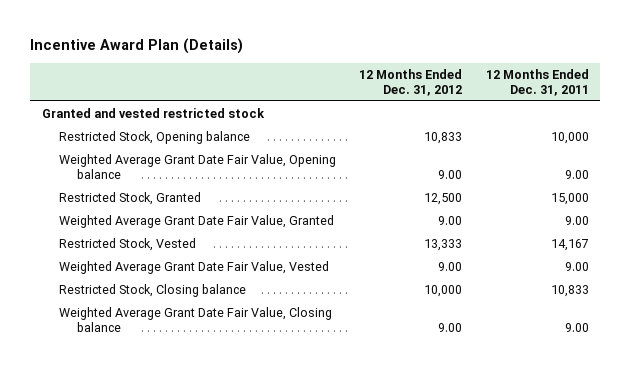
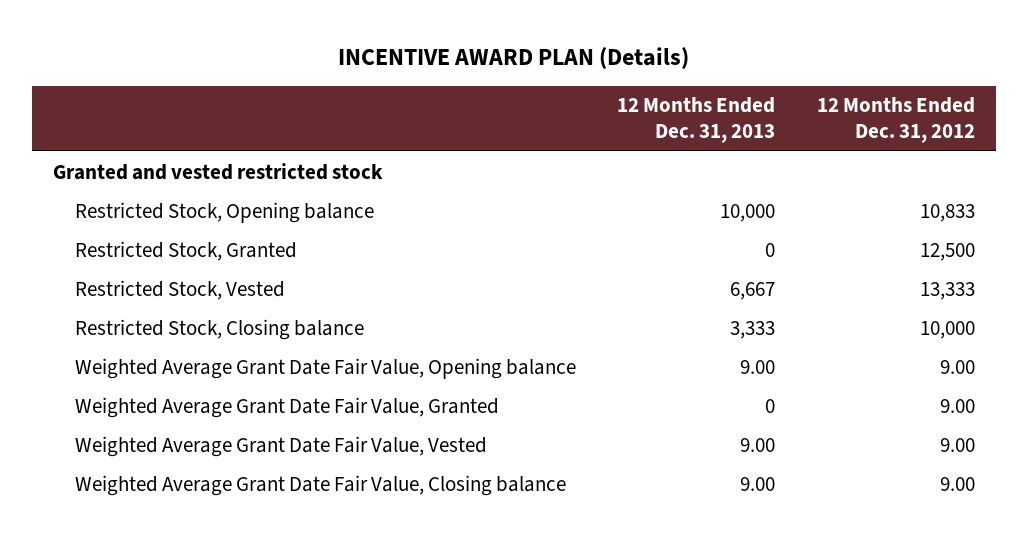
[30,37,244,54] Incentive Award Plan (Details) -> [337,46,689,69] INCENTIVE AWARD PLAN (Details)
[485,68,589,96] 12 Months Ended Dec. 31, 2011 -> none
none -> [617,97,776,144] 12 Months Ended Dec. 31, 2013
[59,154,337,180] Weighted Average Grant Date Fair Value, Opening balance -> [74,357,576,379] Weighted Average Grant Date Fair Value, Opening balance
[59,215,335,229] Weighted Average Grant Date Fair Value, Granted -> [74,396,499,418] Weighted Average Grant Date Fair Value, Granted
[59,261,330,275] Weighted Average Grant Date Fair Value, Vested -> [74,435,487,457] Weighted Average Grant Date Fair Value, Vested

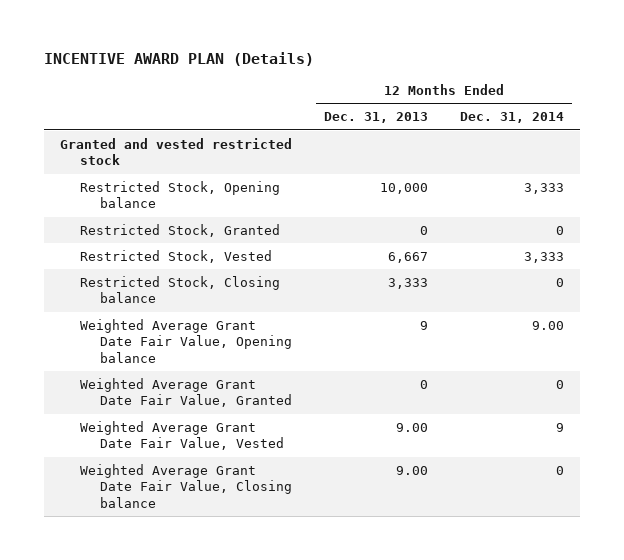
[816,97,975,144] 12 Months Ended Dec. 31, 2012 -> none
none -> [460,112,565,124] Dec. 31, 2014
[740,359,776,374] 9.00 -> [420,320,429,330] 9

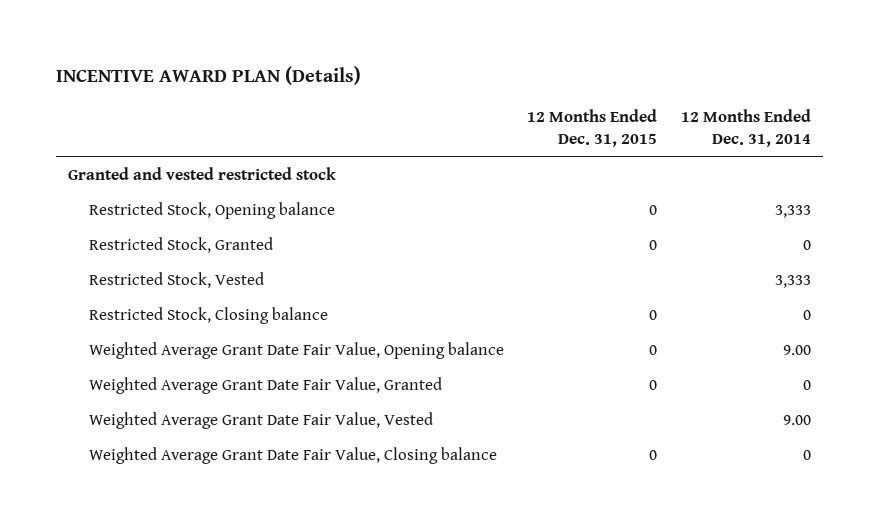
[324,112,429,124] Dec. 31, 2013 -> none
none -> [527,109,658,148] 12 Months Ended Dec. 31, 2015
[556,422,565,432] 9 -> [782,414,811,425] 9.00

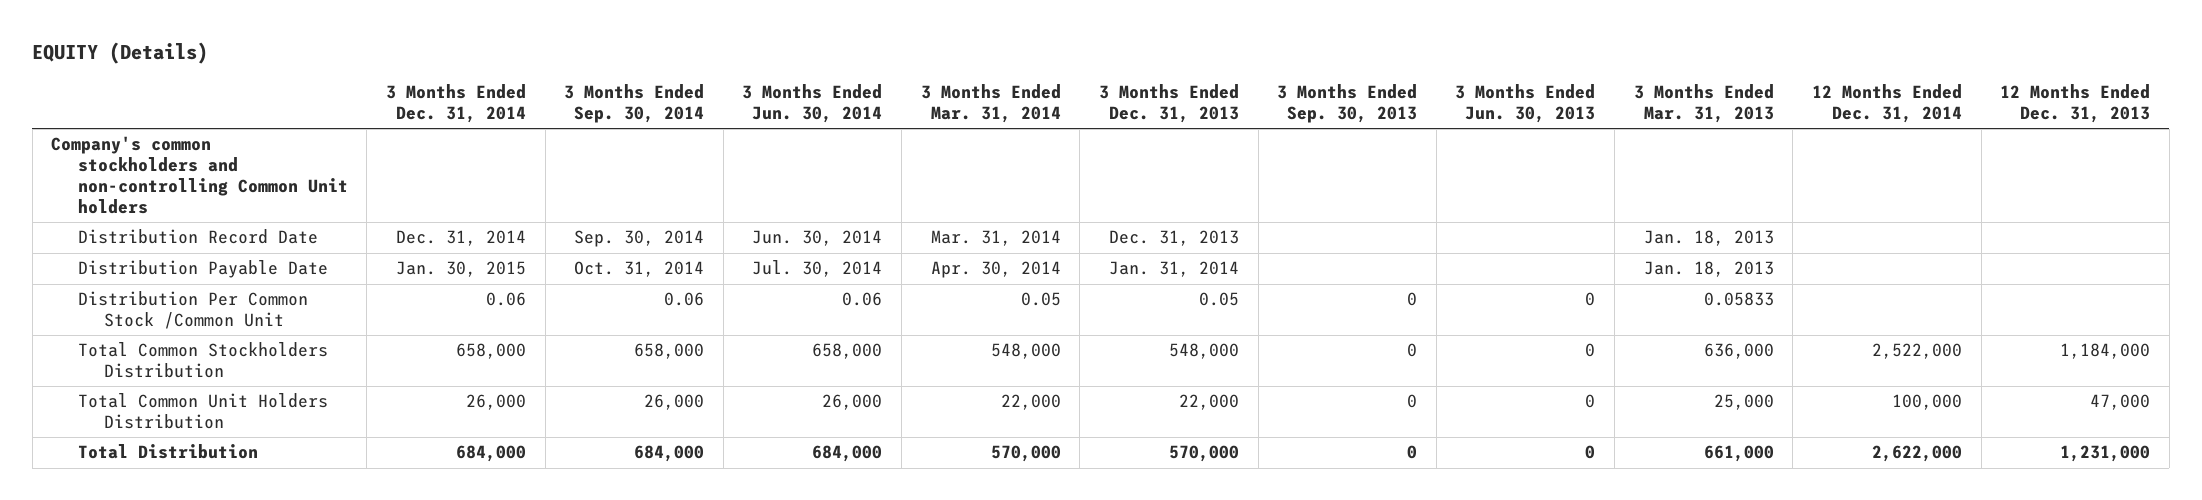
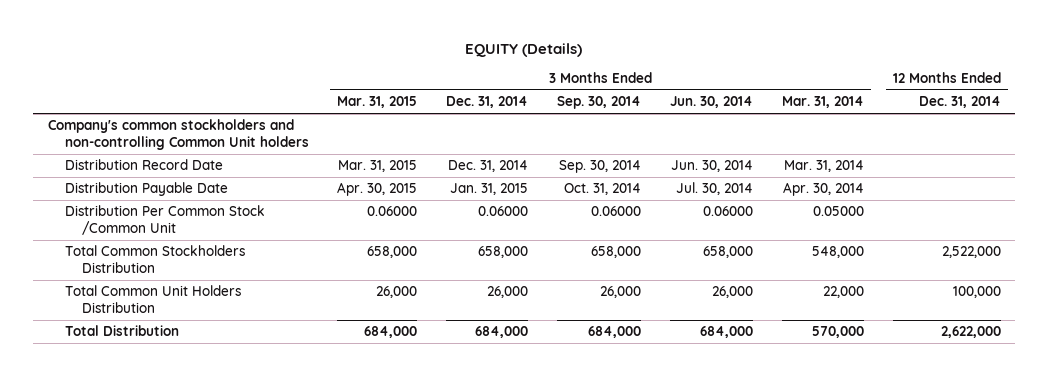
[1098,84,1239,123] 3 Months Ended Dec. 31, 2013 -> none
[1277,84,1418,123] 3 Months Ended Sep. 30, 2013 -> none
[1455,84,1596,123] 3 Months Ended Jun. 30, 2013 -> none
[1633,84,1774,123] 3 Months Ended Mar. 31, 2013 -> none
[2000,84,2151,123] 12 Months Ended Dec. 31, 2013 -> none
none -> [337,96,418,109] Mar. 31, 2015
[395,261,526,278] Jan. 30, 2015 -> [450,183,529,196] Jan. 31, 2015
[485,292,526,307] 0.06 -> [478,206,529,217] 0.06000
[664,292,705,307] 0.06 -> [591,206,642,217] 0.06000
[842,292,883,307] 0.06 -> [703,206,754,217] 0.06000
[1020,292,1061,307] 0.05 -> [813,206,865,217] 0.05000

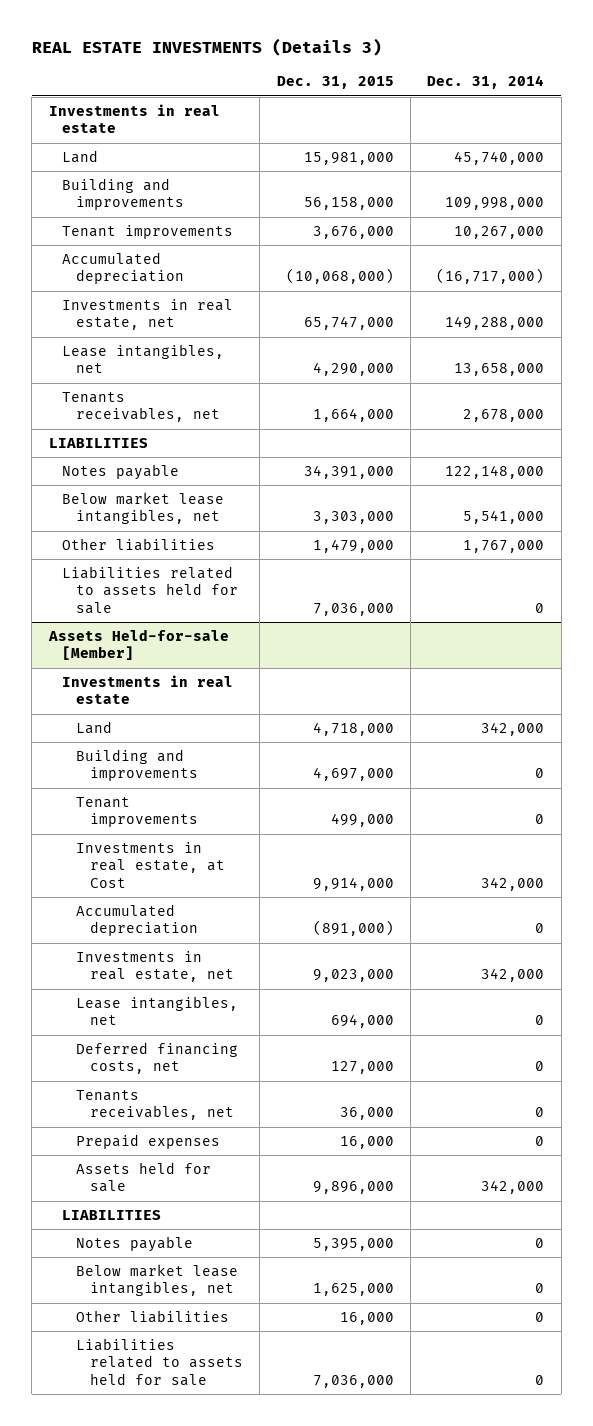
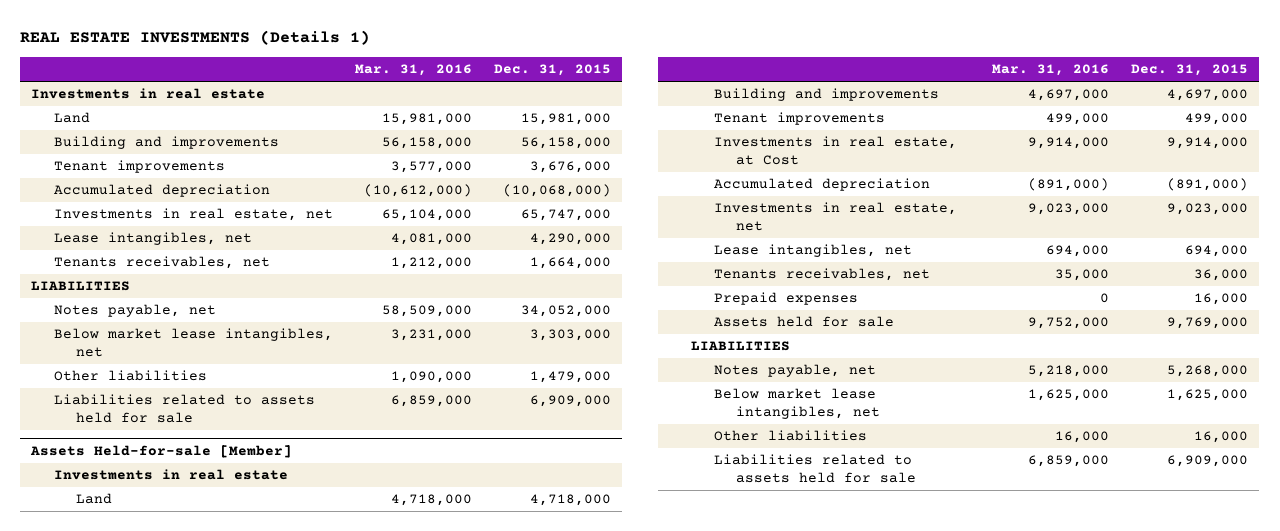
[31,38,382,57] REAL ESTATE INVESTMENTS (Details 3) -> [20,30,371,46] REAL ESTATE INVESTMENTS (Details 1)
[427,75,545,90] Dec. 31, 2014 -> none
none -> [354,64,472,77] Mar. 31, 2016
[62,463,180,480] Notes payable -> [53,304,216,318] Notes payable, net
[303,464,394,479] 34,391,000 -> [520,305,611,318] 34,052,000
[312,602,394,616] 7,036,000 -> [529,395,611,408] 6,909,000
[76,1041,239,1075] Deferred financing costs, net -> none
[312,1181,394,1195] 9,896,000 -> [1167,317,1249,330] 9,769,000
[76,1235,194,1252] Notes payable -> [713,364,876,378] Notes payable, net
[312,1237,394,1251] 5,395,000 -> [1167,365,1249,378] 5,268,000
[312,1374,394,1388] 7,036,000 -> [1167,455,1249,468] 6,909,000

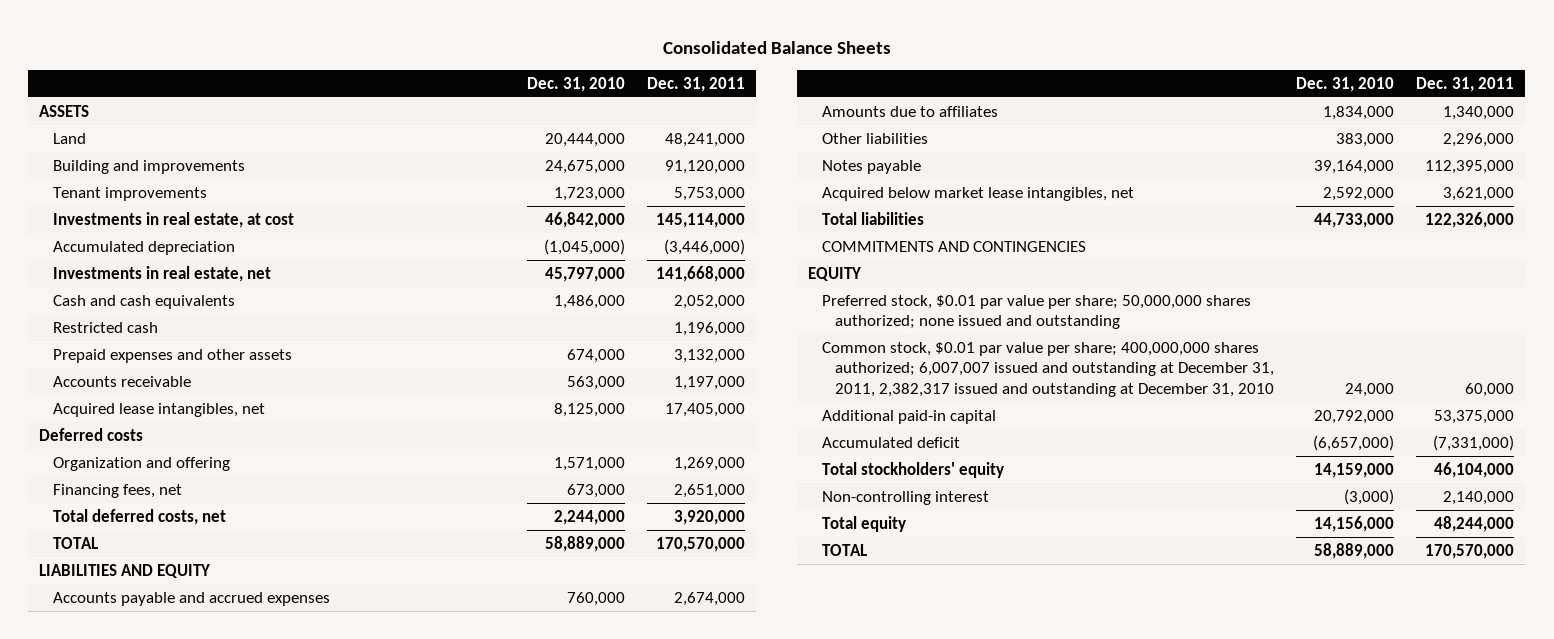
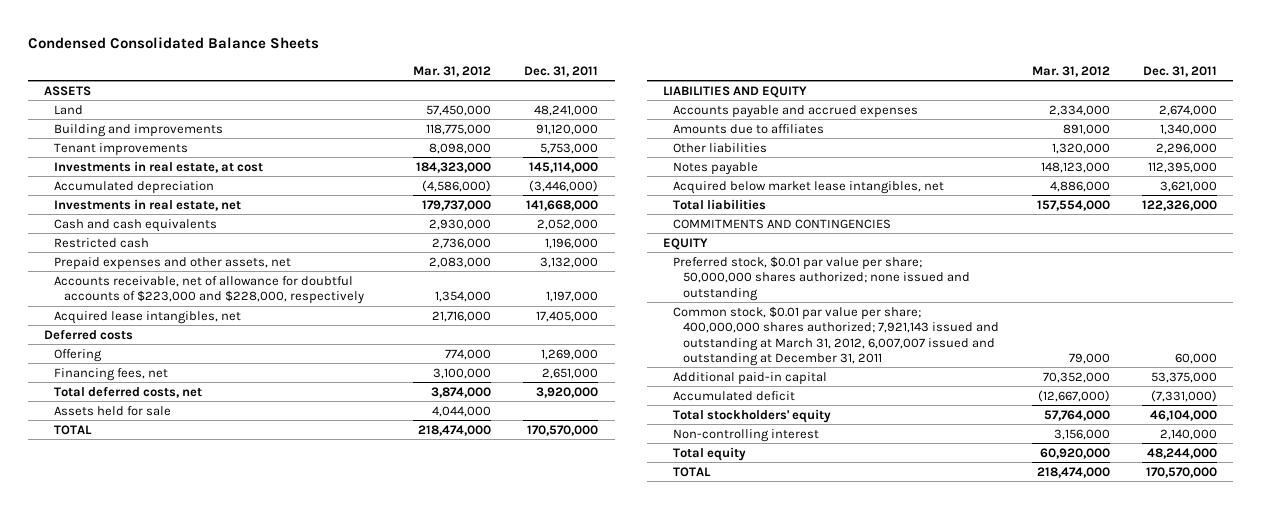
[662,40,891,54] Consolidated Balance Sheets -> [28,37,320,50] Condensed Consolidated Balance Sheets
[527,76,626,92] Dec. 31, 2010 -> none
none -> [412,65,491,77] Mar. 31, 2012
[52,348,292,363] Prepaid expenses and other assets -> [54,256,292,270] Prepaid expenses and other assets, net
[52,375,191,387] Accounts receivable -> [54,275,365,305] Accounts receivable, net of allowance for doubtful accounts of $223,000 and $228,000, respectively
[52,456,230,471] Organization and offering -> [54,348,103,362] Offering
none -> [54,405,172,416] Assets held for sale
[821,341,1275,398] Common stock, $0.01 par value per share; 400,000,000 shares authorized; 6,007,007 issued and outstanding at December 31, 2011, 2,382,317 issued and outstanding at December 31, 2010 -> [673,305,1000,366] Common stock, $0.01 par value per share; 400,000,000 shares authorized; 7,921,143 issued and outstanding at March 31, 2012, 6,007,007 issued and outstanding at December 31, 2011

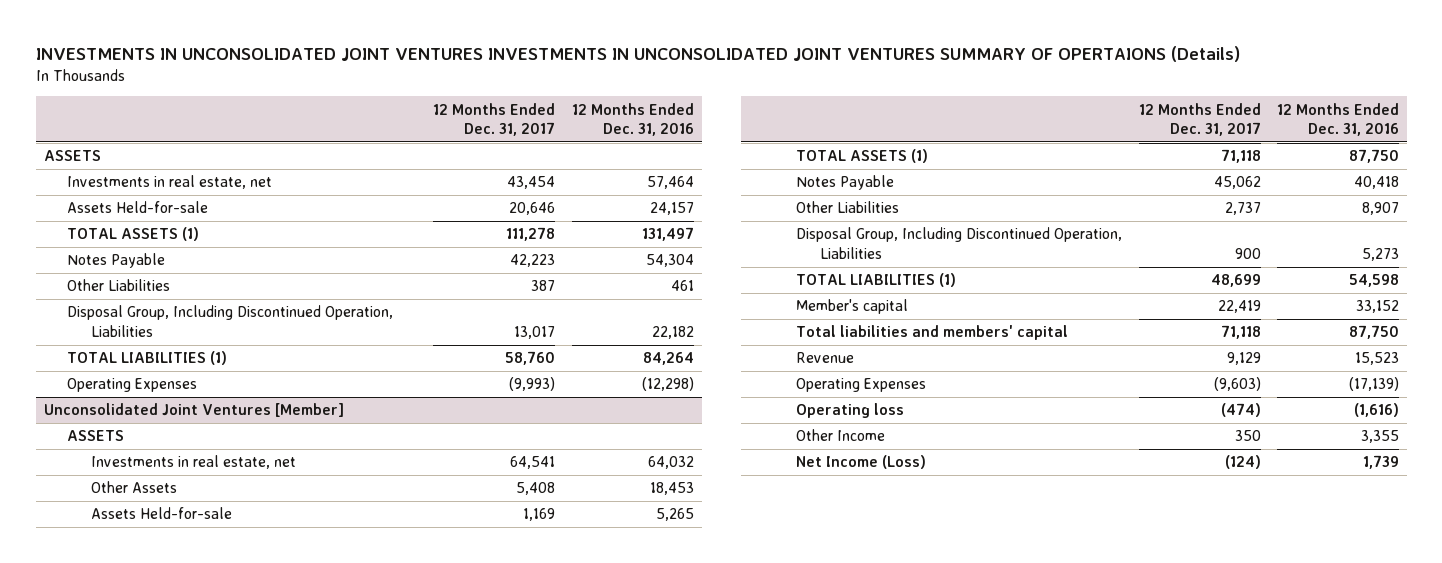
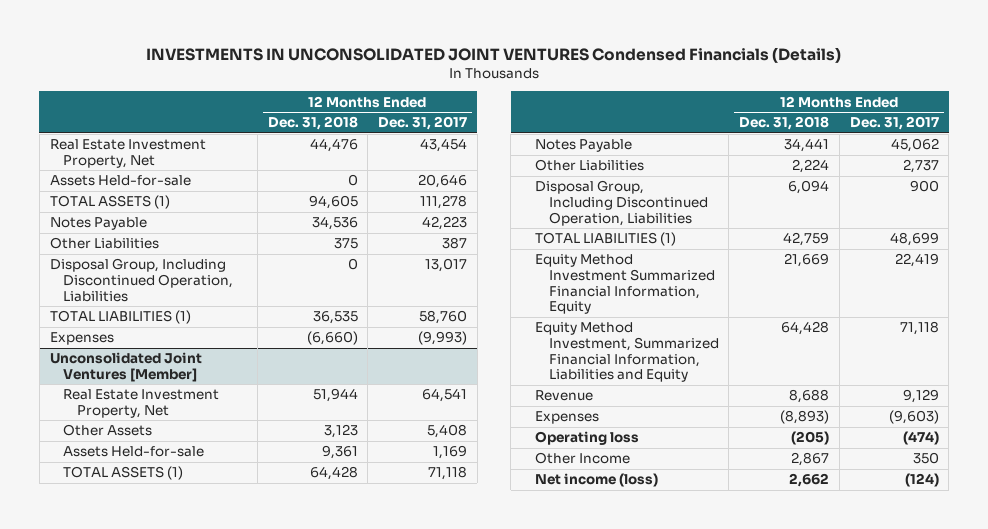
[35,45,1240,62] INVESTMENTS IN UNCONSOLIDATED JOINT VENTURES INVESTMENTS IN UNCONSOLIDATED JOINT VENTURES SUMMARY OF OPERTAIONS (Details) -> [146,47,842,64] INVESTMENTS IN UNCONSOLIDATED JOINT VENTURES Condensed Financials (Details)
[571,102,694,136] 12 Months Ended Dec. 31, 2016 -> none
none -> [267,116,358,131] Dec. 31, 2018
[43,150,101,162] ASSETS -> none
[67,175,273,190] Investments in real estate, net -> [49,139,206,168] Real Estate Investment Property, Net
[67,378,198,393] Operating Expenses -> [49,332,114,346] Expenses
[67,430,125,442] ASSETS -> none
[91,455,297,470] Investments in real estate, net -> [63,389,220,418] Real Estate Investment Property, Net
[796,299,909,315] Member's capital -> [534,254,715,315] Equity Method Investment Summarized Financial Information, Equity
[796,325,1069,341] Total liabilities and members' capital -> [534,322,719,383] Equity Method Investment, Summarized Financial Information, Liabilities and Equity
[796,378,927,393] Operating Expenses -> [534,411,599,425] Expenses
[796,455,927,470] Net Income (Loss) -> [534,473,658,488] Net income (loss)

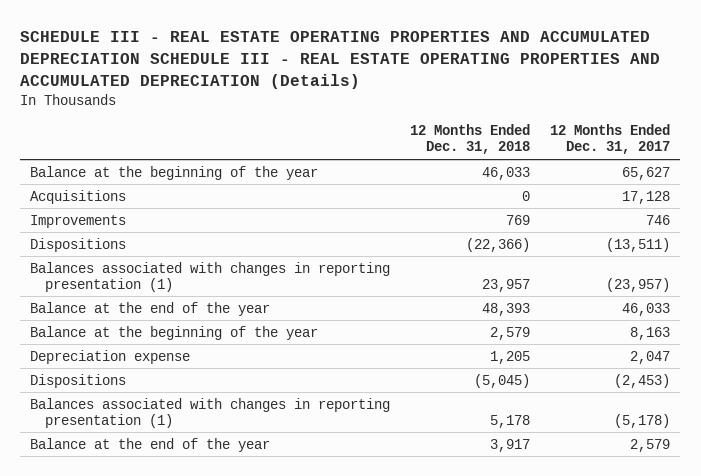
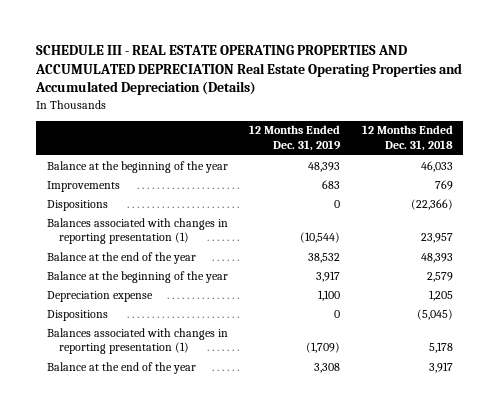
[20,31,661,89] SCHEDULE III - REAL ESTATE OPERATING PROPERTIES AND ACCUMULATED DEPRECIATION SCHEDULE III - REAL ESTATE OPERATING PROPERTIES AND ACCUMULATED DEPRECIATION (Details) -> [35,45,463,96] SCHEDULE III - REAL ESTATE OPERATING PROPERTIES AND ACCUMULATED DEPRECIATION Real Estate Operating Properties and Accumulated Depreciation (Details)
[550,124,671,155] 12 Months Ended Dec. 31, 2017 -> none
none -> [249,125,342,152] 12 Months Ended Dec. 31, 2019
[30,189,127,204] Acquisitions -> none

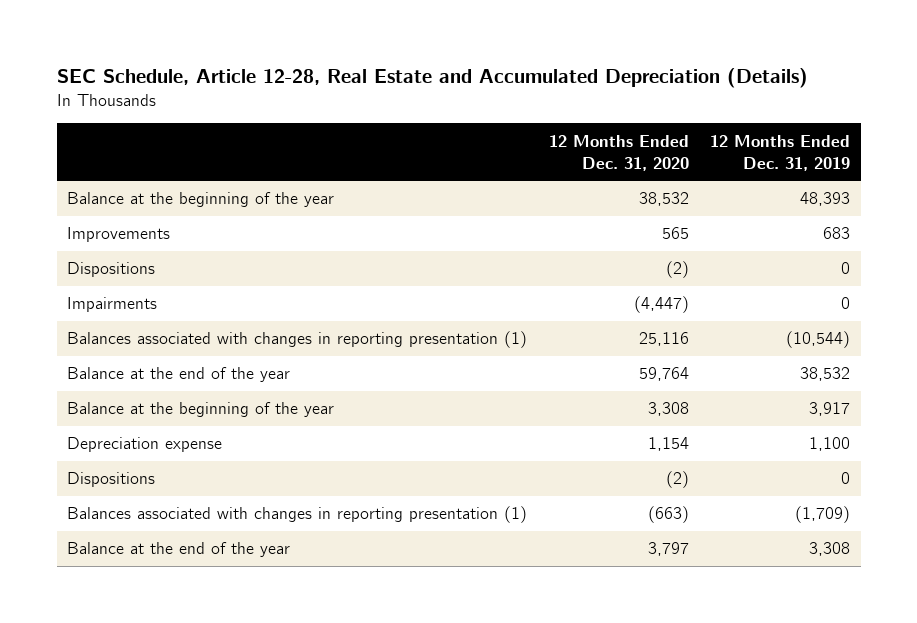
[35,45,463,96] SCHEDULE III - REAL ESTATE OPERATING PROPERTIES AND ACCUMULATED DEPRECIATION Real Estate Operating Properties and Accumulated Depreciation (Details) -> [56,68,808,89] SEC Schedule, Article 12-28, Real Estate and Accumulated Depreciation (Details)
[361,125,453,152] 12 Months Ended Dec. 31, 2018 -> none
none -> [548,134,689,171] 12 Months Ended Dec. 31, 2020
none -> [67,297,158,313] Impairments

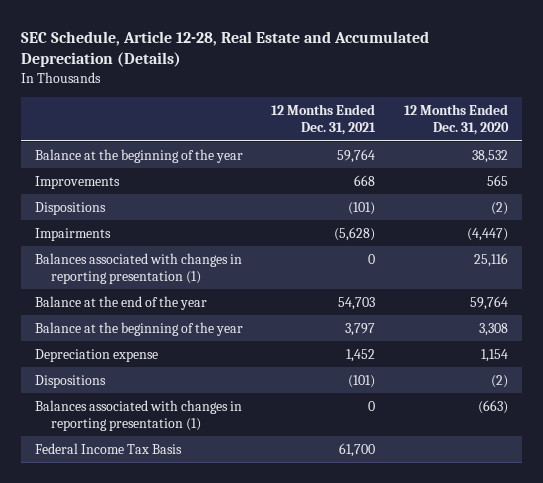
[710,134,851,171] 12 Months Ended Dec. 31, 2019 -> none
none -> [271,104,377,136] 12 Months Ended Dec. 31, 2021
[67,542,291,558] Balance at the end of the year -> none
none -> [35,442,183,454] Federal Income Tax Basis

